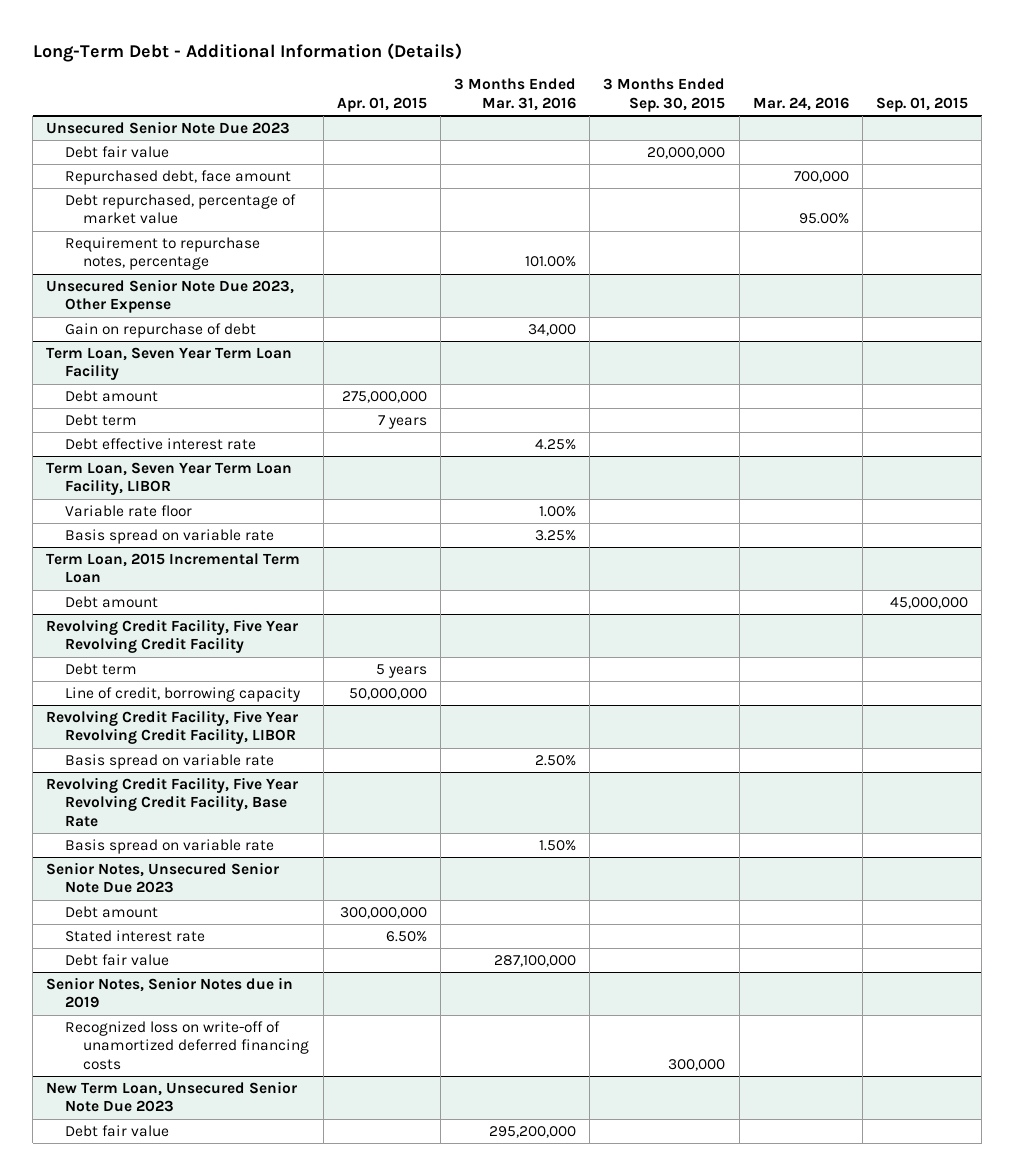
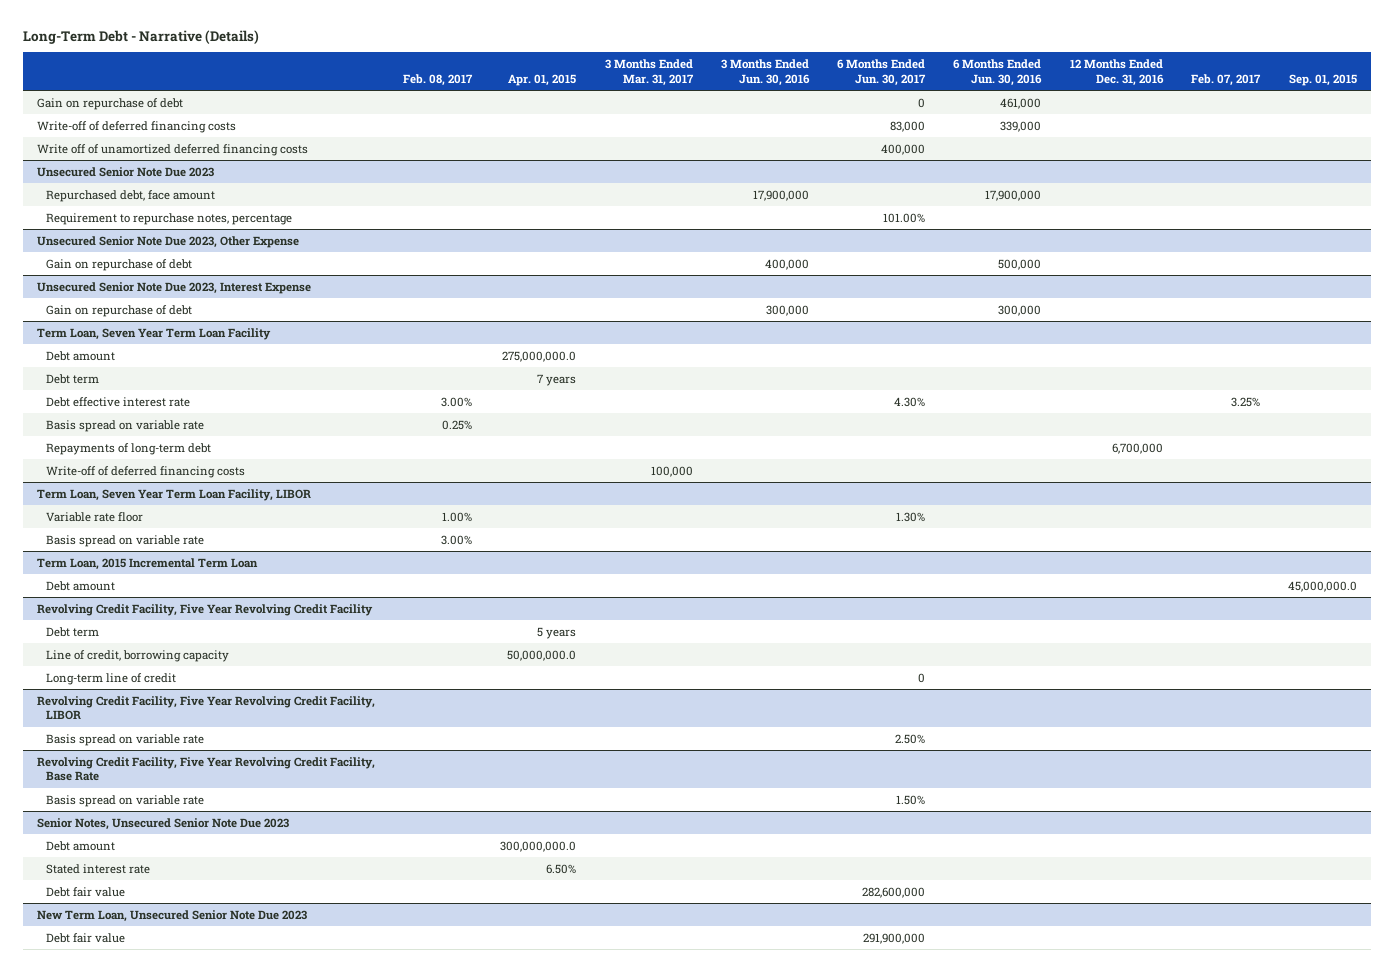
[32,42,462,62] Long-Term Debt - Additional Information (Details) -> [22,29,259,44] Long-Term Debt - Narrative (Details)
[454,78,577,111] 3 Months Ended Mar. 31, 2016 -> none
[603,78,726,112] 3 Months Ended Sep. 30, 2015 -> none
[752,96,849,111] Mar. 24, 2016 -> none
none -> [403,73,474,86] Feb. 08, 2017
none -> [604,59,694,86] 3 Months Ended Mar. 31, 2017
none -> [720,59,810,86] 3 Months Ended Jun. 30, 2016
none -> [837,59,927,86] 6 Months Ended Jun. 30, 2017
none -> [953,59,1043,86] 6 Months Ended Jun. 30, 2016
none -> [1069,59,1164,86] 12 Months Ended Dec. 31, 2016
none -> [1190,73,1261,86] Feb. 07, 2017
none -> [37,97,184,110] Gain on repurchase of debt
none -> [37,120,237,133] Write-off of deferred financing costs
none -> [37,143,309,156] Write off of unamortized deferred financing costs
[64,146,169,159] Debt fair value -> none
[64,194,296,225] Debt repurchased, percentage of market value -> none
none -> [37,281,312,294] Unsecured Senior Note Due 2023, Interest Expense
none -> [46,304,193,317] Gain on repurchase of debt
[341,391,427,404] 275,000,000 -> [502,350,577,362] 275,000,000.0
none -> [46,419,205,432] Basis spread on variable rate
none -> [46,442,212,455] Repayments of long-term debt
none -> [46,465,246,478] Write-off of deferred financing costs
[889,597,968,610] 45,000,000 -> [1288,580,1358,592] 45,000,000.0
[348,688,427,701] 50,000,000 -> [507,649,577,661] 50,000,000.0
none -> [46,672,177,685] Long-term line of credit
[339,907,427,920] 300,000,000 -> [500,840,577,852] 300,000,000.0
[46,977,294,1009] Senior Notes, Senior Notes due in 2019 -> none
[64,1021,310,1070] Recognized loss on write-off of unamortized deferred financing costs -> none

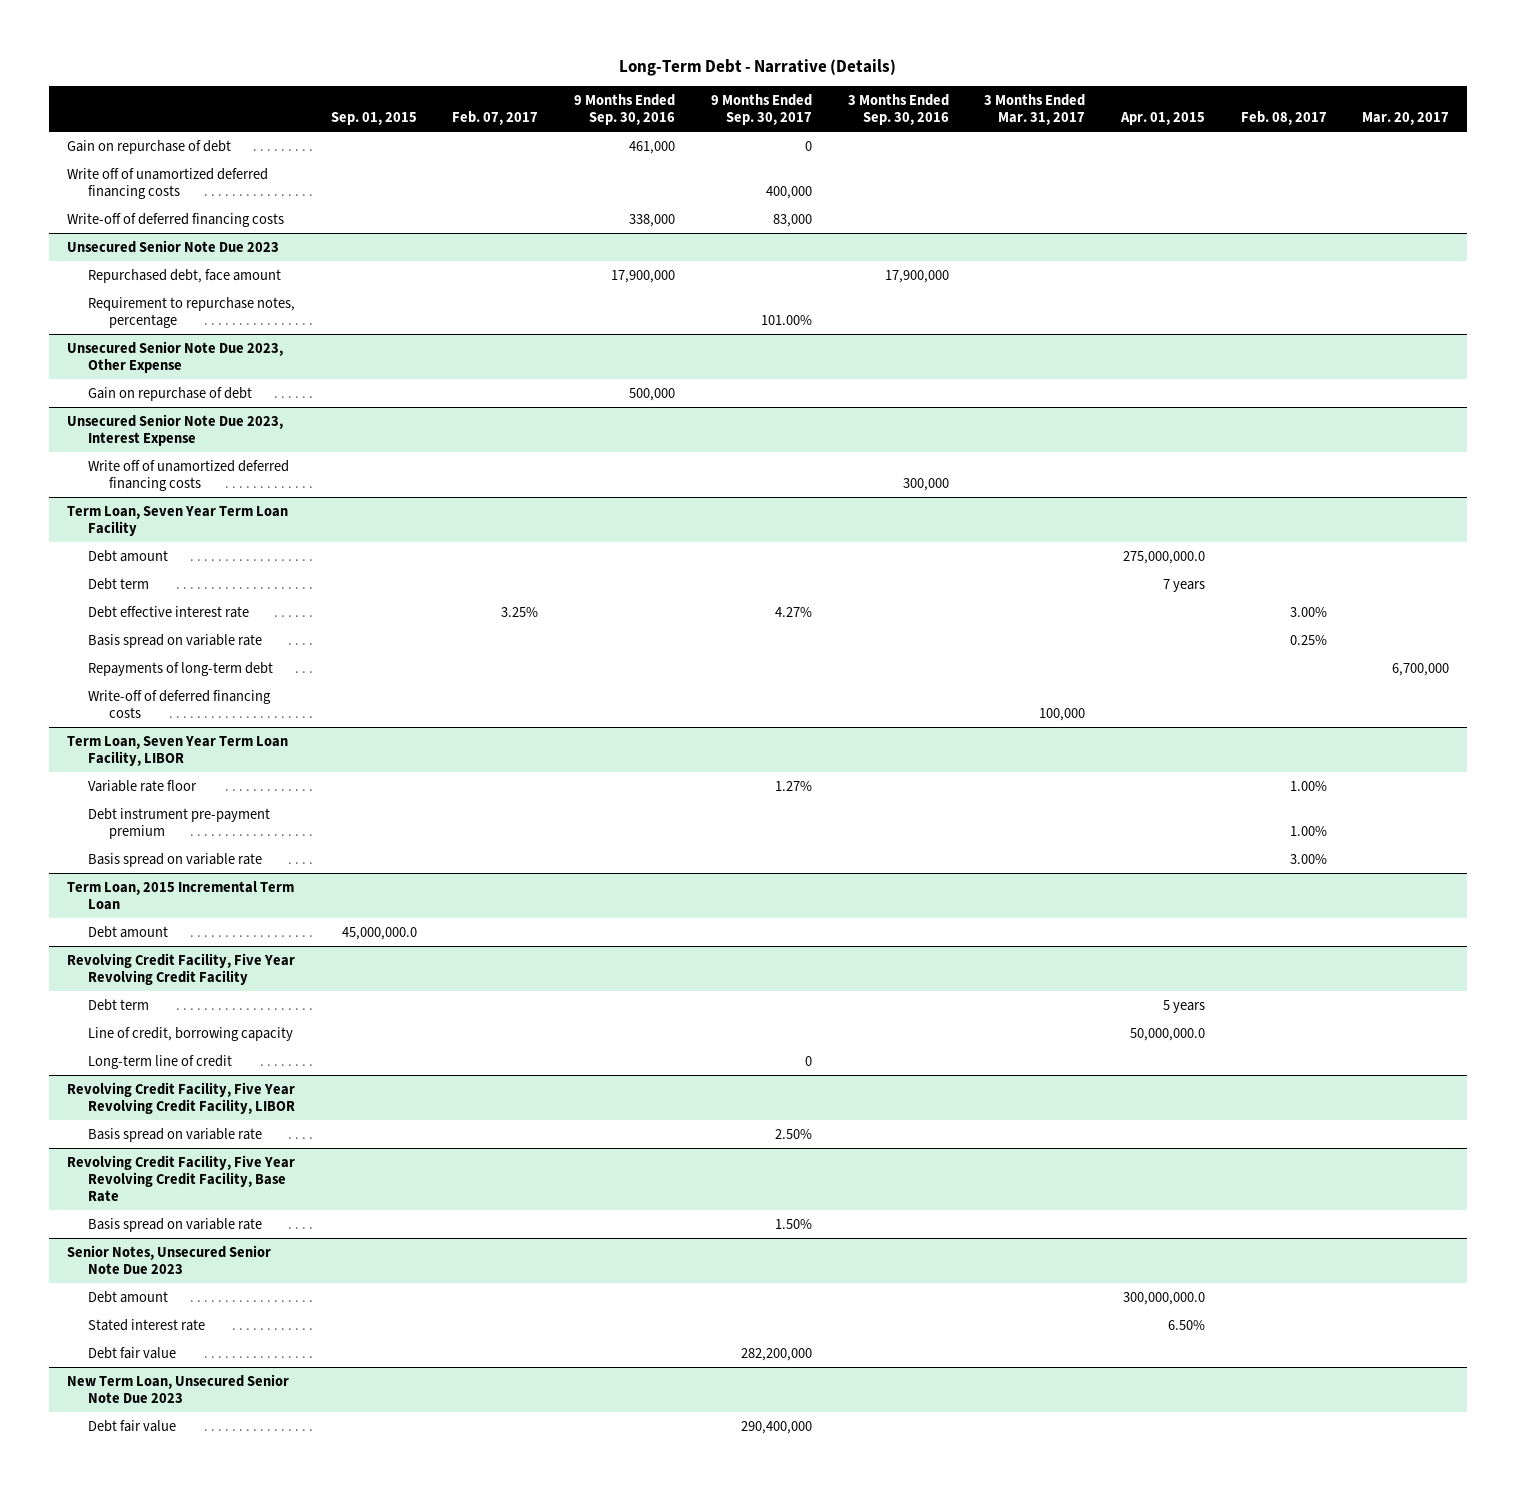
[720,59,810,86] 3 Months Ended Jun. 30, 2016 -> none
[837,59,927,86] 6 Months Ended Jun. 30, 2017 -> none
[953,59,1043,86] 6 Months Ended Jun. 30, 2016 -> none
[1069,59,1164,86] 12 Months Ended Dec. 31, 2016 -> none
none -> [574,94,676,126] 9 Months Ended Sep. 30, 2016
none -> [710,94,812,126] 9 Months Ended Sep. 30, 2017
none -> [847,94,949,126] 3 Months Ended Sep. 30, 2016
none -> [1362,112,1450,126] Mar. 20, 2017
[37,120,237,133] Write-off of deferred financing costs -> [67,212,285,227] Write-off of deferred financing costs
[46,304,193,317] Gain on repurchase of debt -> none
none -> [88,459,290,491] Write off of unamortized deferred financing costs
none -> [88,807,271,839] Debt instrument pre-payment premium

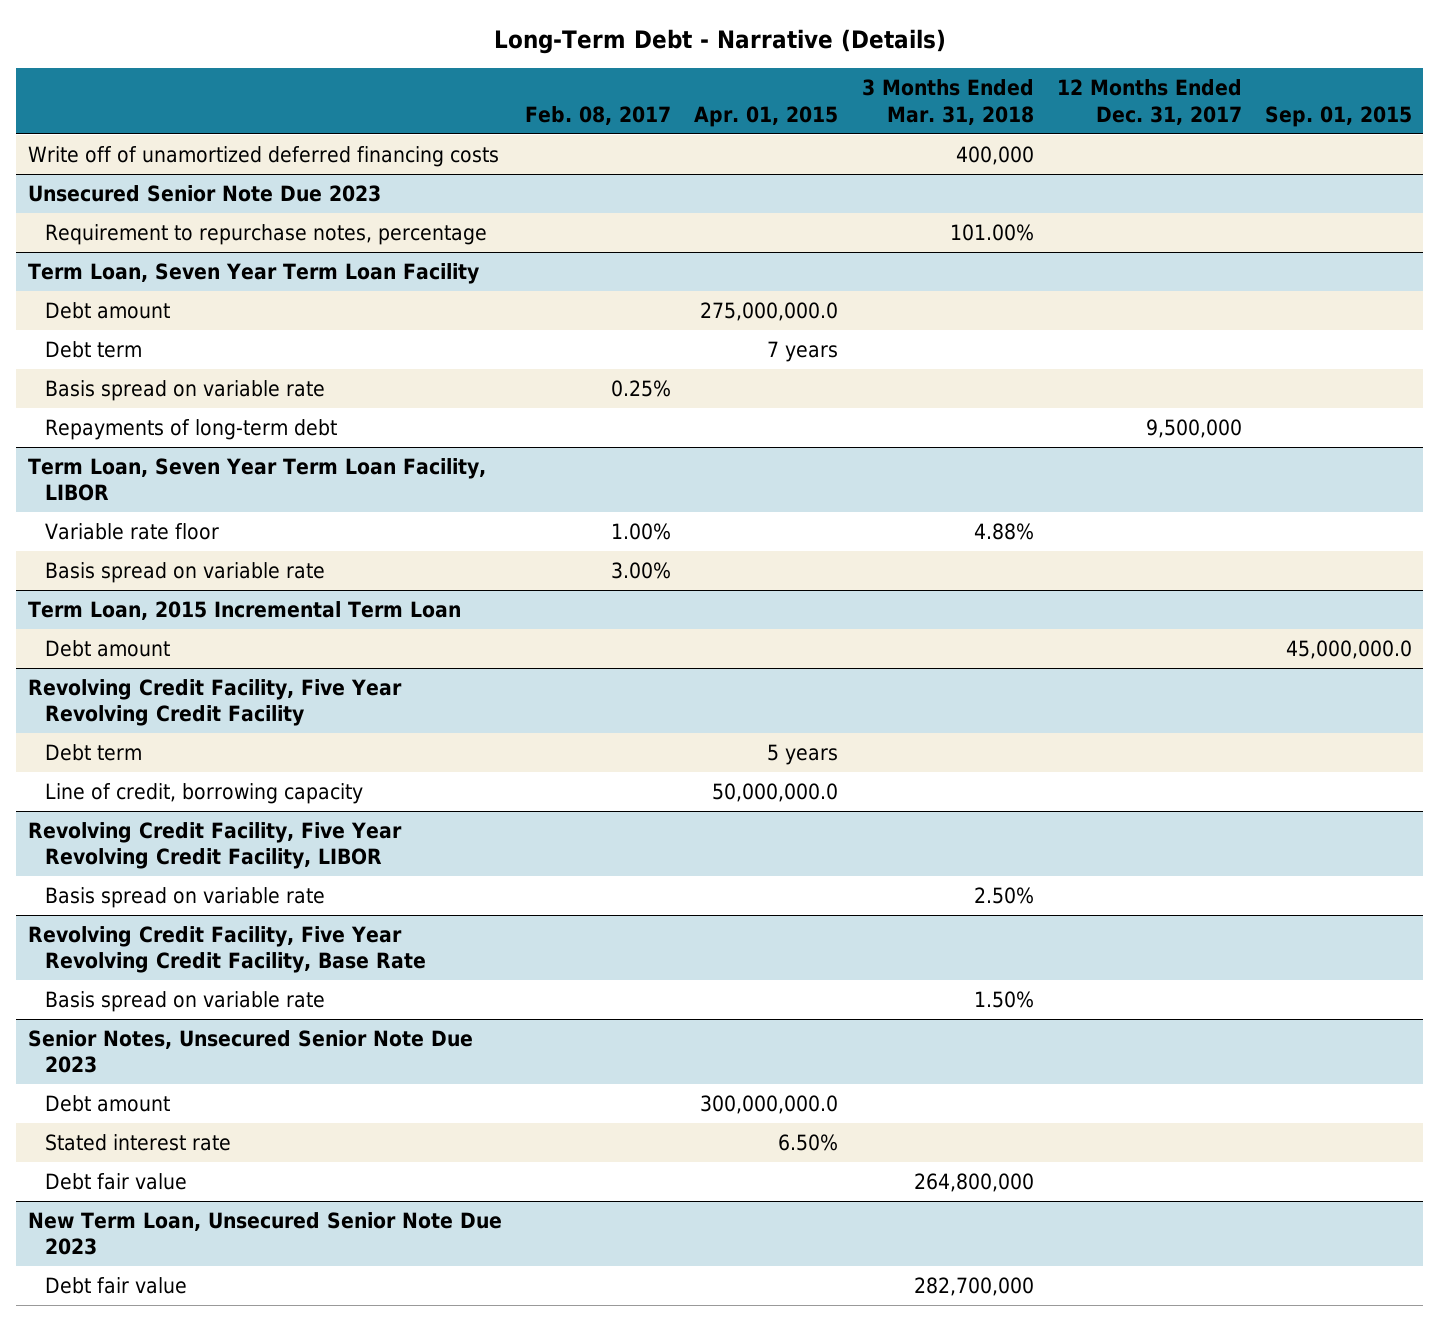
[452,111,539,126] Feb. 07, 2017 -> none
[574,94,676,126] 9 Months Ended Sep. 30, 2016 -> none
[710,94,812,126] 9 Months Ended Sep. 30, 2017 -> none
[847,94,949,126] 3 Months Ended Sep. 30, 2016 -> none
[984,94,1086,126] 3 Months Ended Mar. 31, 2017 -> none
[1362,112,1450,126] Mar. 20, 2017 -> none
none -> [861,79,1034,125] 3 Months Ended Mar. 31, 2018
none -> [1056,79,1242,125] 12 Months Ended Dec. 31, 2017
[67,139,232,154] Gain on repurchase of debt -> none
[67,212,285,227] Write-off of deferred financing costs -> none
[88,268,282,283] Repurchased debt, face amount -> none
[67,340,284,373] Unsecured Senior Note Due 2023, Other Expense -> none
[88,386,253,401] Gain on repurchase of debt -> none
[67,413,284,446] Unsecured Senior Note Due 2023, Interest Expense -> none
[88,459,290,491] Write off of unamortized deferred financing costs -> none
[88,605,250,618] Debt effective interest rate -> none
[88,689,272,718] Write-off of deferred financing costs -> none
[88,807,271,839] Debt instrument pre-payment premium -> none
[88,1054,233,1069] Long-term line of credit -> none

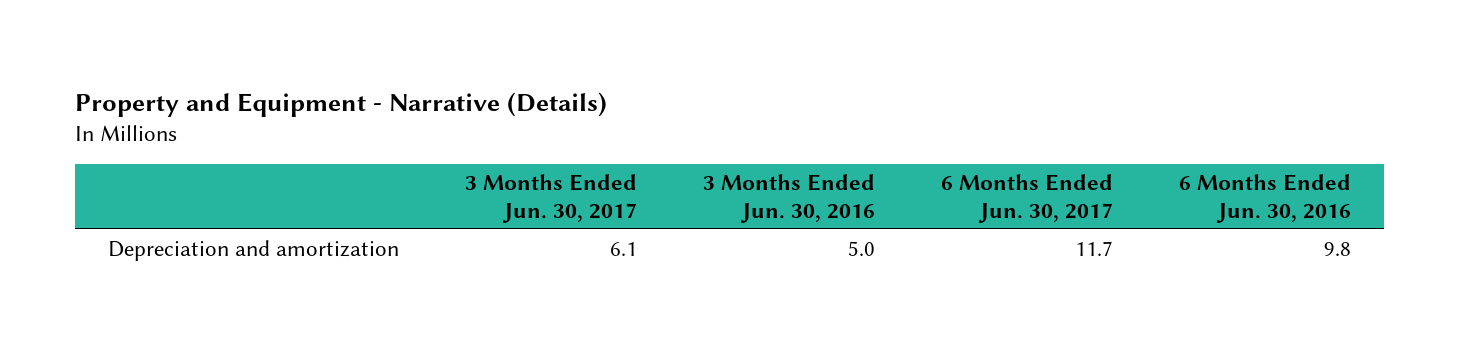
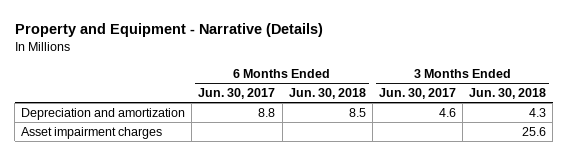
[703,174,876,223] 3 Months Ended Jun. 30, 2016 -> none
[1179,174,1352,223] 6 Months Ended Jun. 30, 2016 -> none
none -> [288,88,366,100] Jun. 30, 2018
none -> [469,88,547,100] Jun. 30, 2018
[610,241,638,256] 6.1 -> [438,107,456,117] 4.6
[1075,240,1114,256] 11.7 -> [258,107,276,117] 8.8
none -> [21,126,163,139] Asset impairment charges

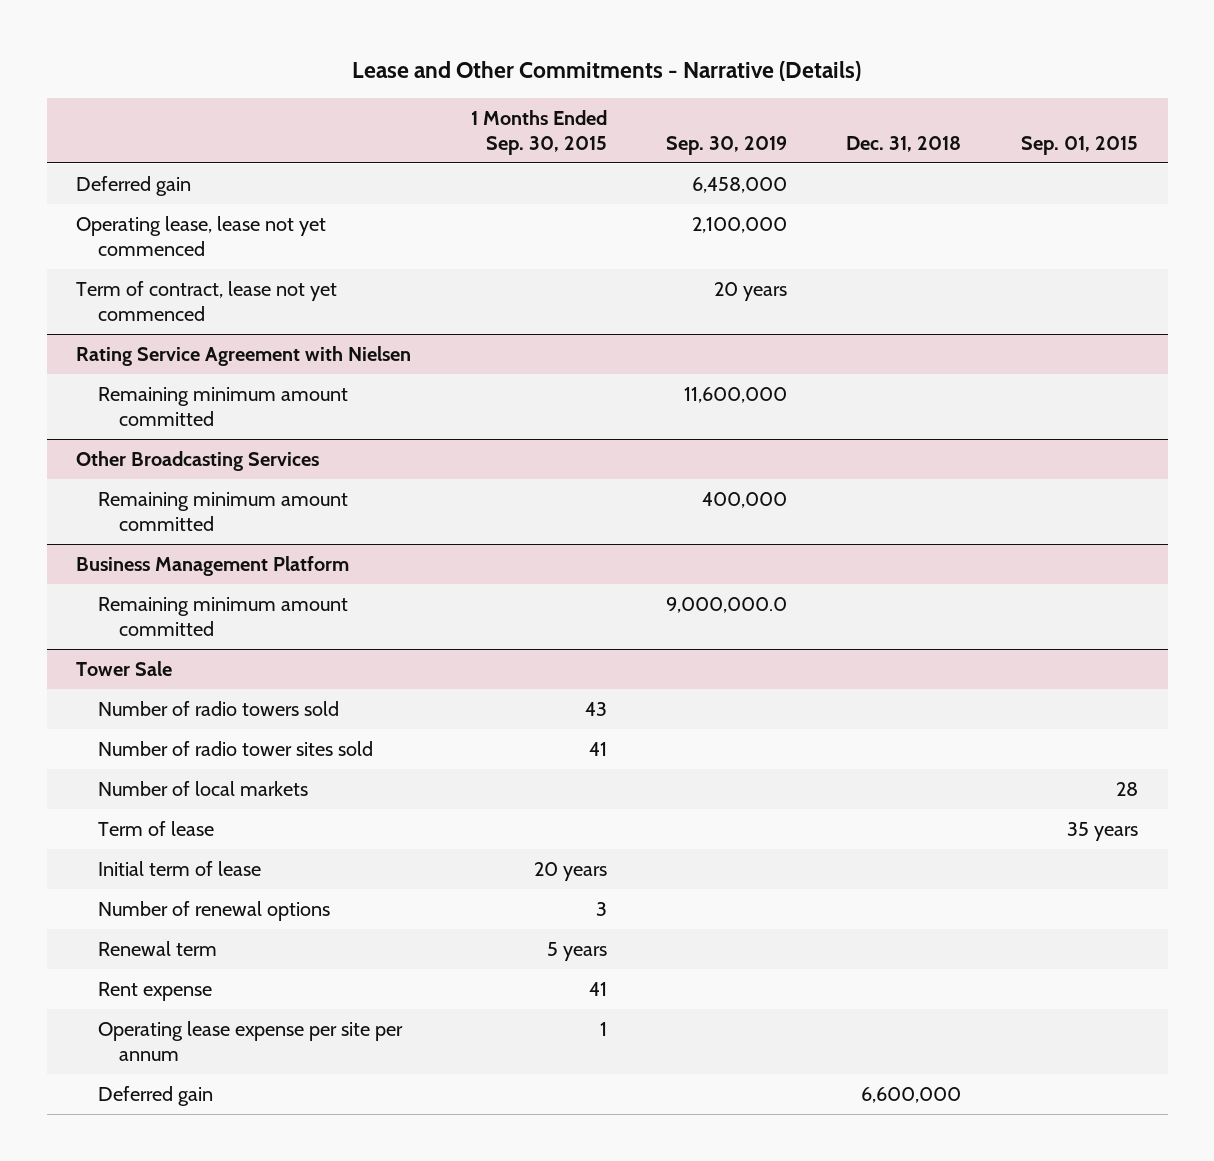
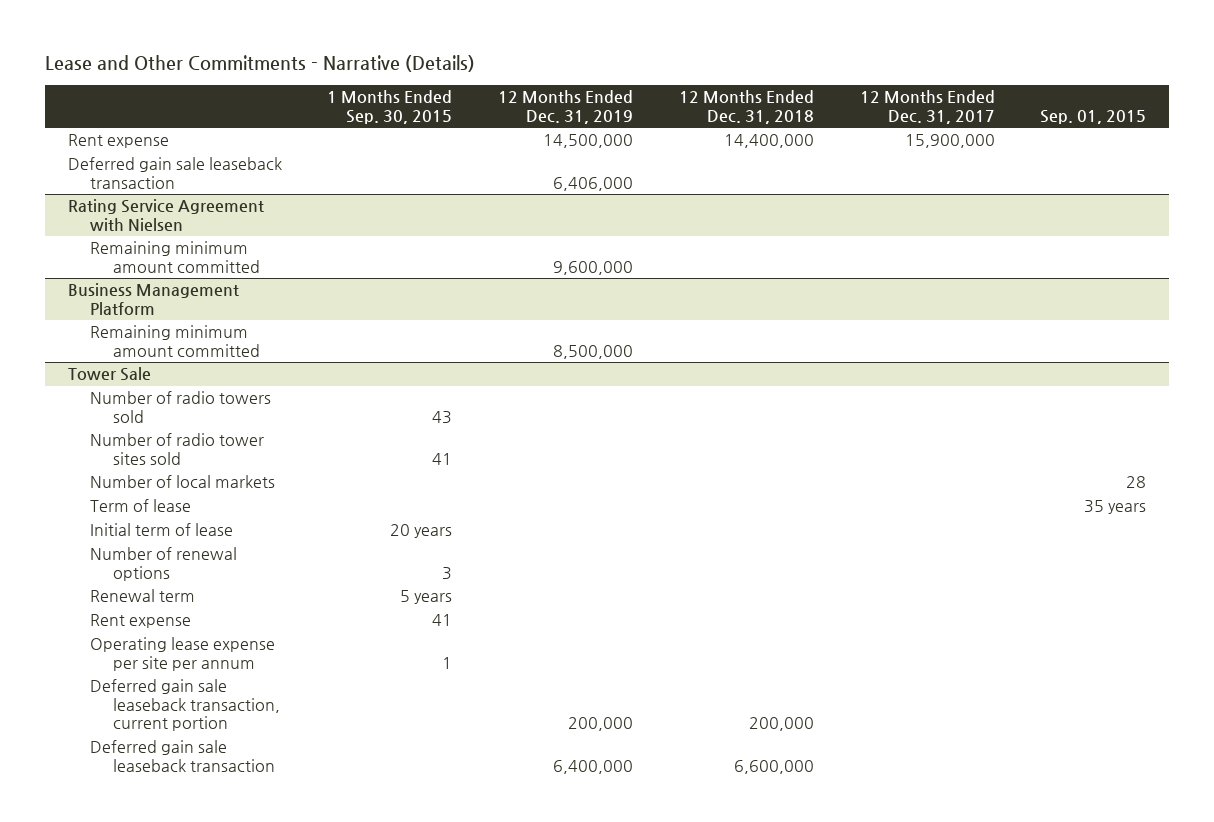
[666,135,788,155] Sep. 30, 2019 -> none
[846,135,962,152] Dec. 31, 2018 -> none
none -> [498,90,634,124] 12 Months Ended Dec. 31, 2019
none -> [678,90,814,124] 12 Months Ended Dec. 31, 2018
none -> [859,90,995,124] 12 Months Ended Dec. 31, 2017
[76,215,327,256] Operating lease, lease not yet commenced -> none
[76,280,338,321] Term of contract, lease not yet commenced -> none
none -> [67,134,169,149] Rent expense
[76,175,192,196] Deferred gain -> [67,157,282,189] Deferred gain sale leaseback transaction
[76,450,320,471] Other Broadcasting Services -> none
[97,491,348,531] Remaining minimum amount committed -> none
none -> [90,679,280,732] Deferred gain sale leaseback transaction, current portion
[97,1085,213,1106] Deferred gain -> [90,740,275,772] Deferred gain sale leaseback transaction

